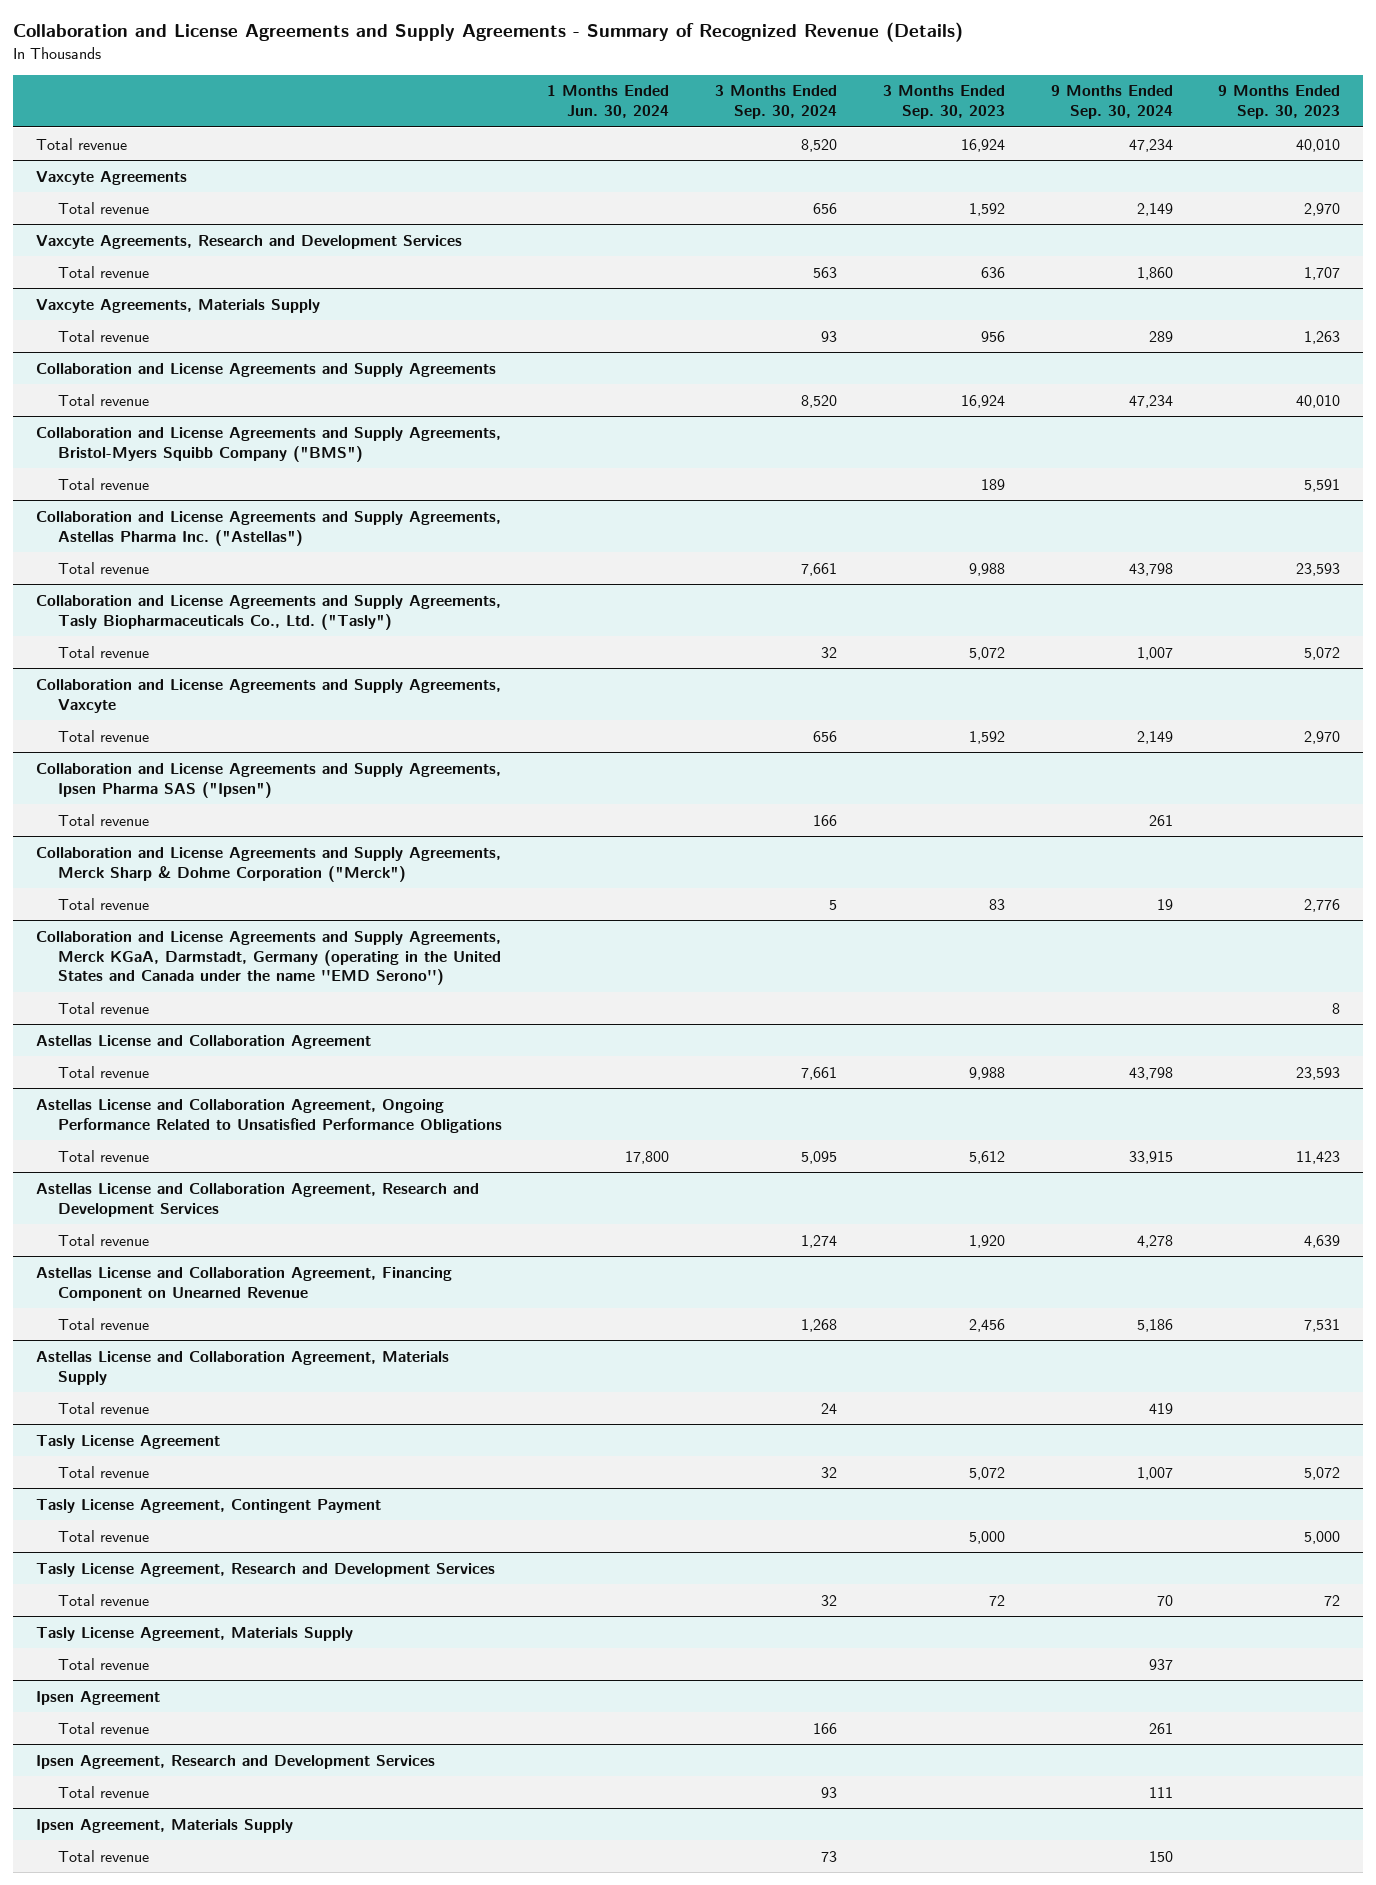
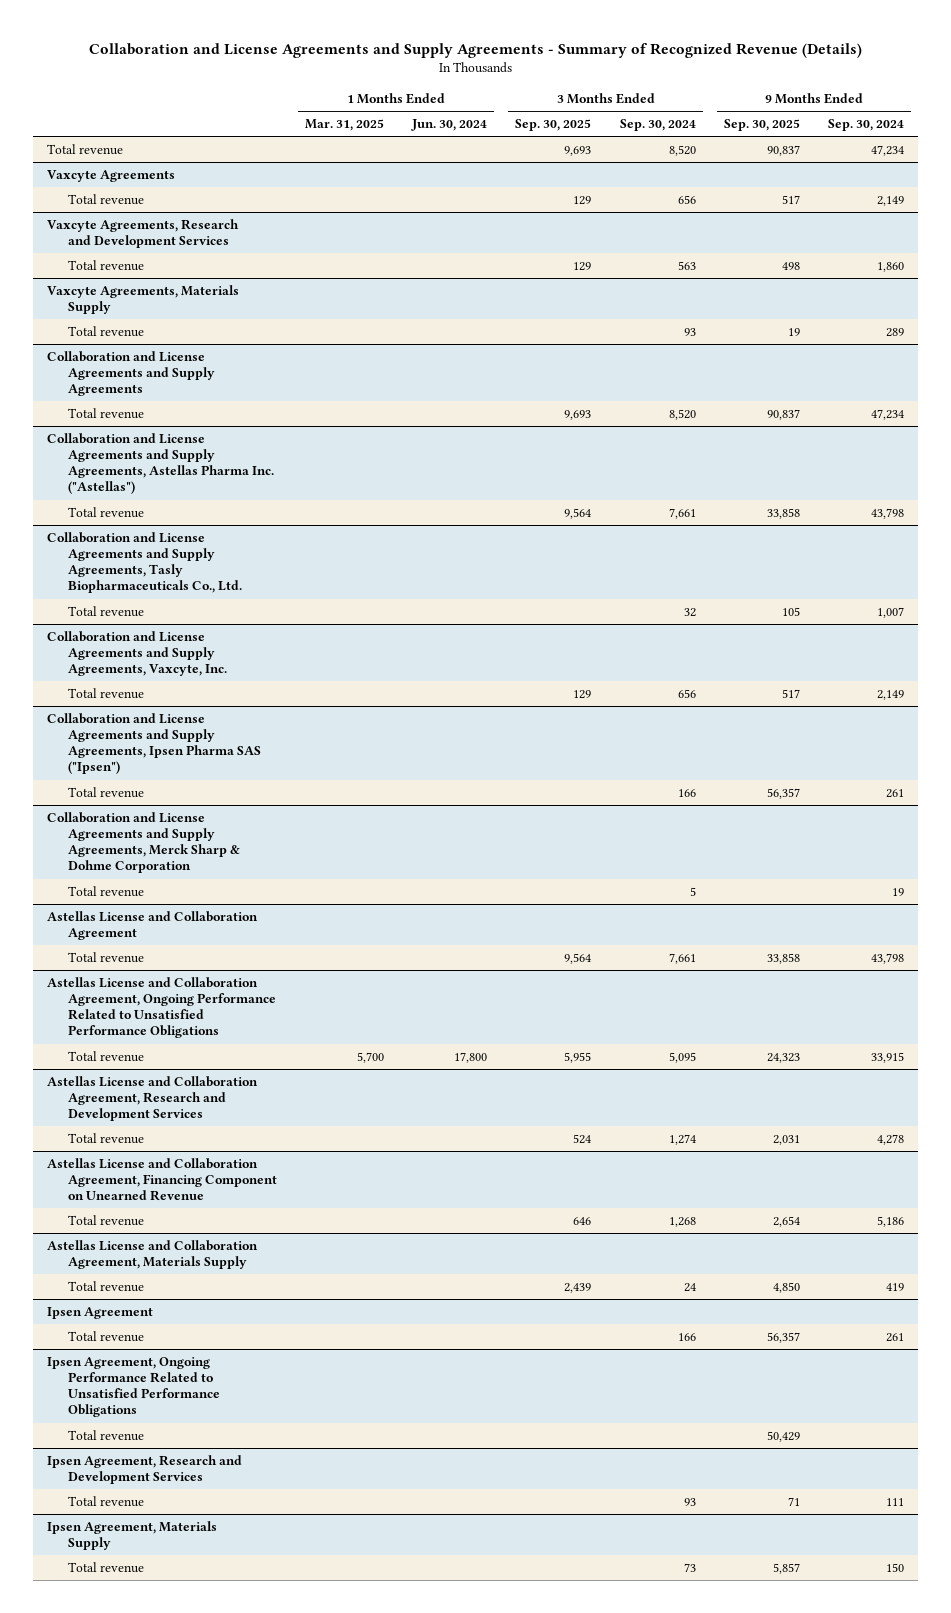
[882,85,1005,120] 3 Months Ended Sep. 30, 2023 -> none
[1218,85,1341,120] 9 Months Ended Sep. 30, 2023 -> none
none -> [304,119,384,132] Mar. 31, 2025
none -> [515,119,592,132] Sep. 30, 2025
none -> [723,119,800,132] Sep. 30, 2025
[35,426,501,462] Collaboration and License Agreements and Supply Agreements, Bristol-Myers Squibb Company ("BMS") -> none
[57,477,149,490] Total revenue -> none
[35,594,501,630] Collaboration and License Agreements and Supply Agreements, Tasly Biopharmaceuticals Co., Ltd. ("Tasly") -> [46,531,242,594] Collaboration and License Agreements and Supply Agreements, Tasly Biopharmaceuticals Co., Ltd.
[35,678,501,713] Collaboration and License Agreements and Supply Agreements, Vaxcyte -> [46,630,227,677] Collaboration and License Agreements and Supply Agreements, Vaxcyte, Inc.
[35,846,501,882] Collaboration and License Agreements and Supply Agreements, Merck Sharp & Dohme Corporation ("Merck") -> [46,811,240,874] Collaboration and License Agreements and Supply Agreements, Merck Sharp & Dohme Corporation
[35,930,501,986] Collaboration and License Agreements and Supply Agreements, Merck KGaA, Darmstadt, Germany (operating in the United States and Canada under the name ''EMD Serono'') -> none
[57,1001,149,1014] Total revenue -> none
[35,1434,220,1449] Tasly License Agreement -> none
[57,1465,149,1478] Total revenue -> none
[35,1498,381,1513] Tasly License Agreement, Contingent Payment -> none
[57,1529,149,1542] Total revenue -> none
[35,1562,495,1577] Tasly License Agreement, Research and Development Services -> none
[57,1593,149,1606] Total revenue -> none
[35,1626,353,1641] Tasly License Agreement, Materials Supply -> none
[57,1657,149,1670] Total revenue -> none
none -> [46,1356,220,1418] Ipsen Agreement, Ongoing Performance Related to Unsatisfied Performance Obligations
none -> [67,1429,144,1441] Total revenue

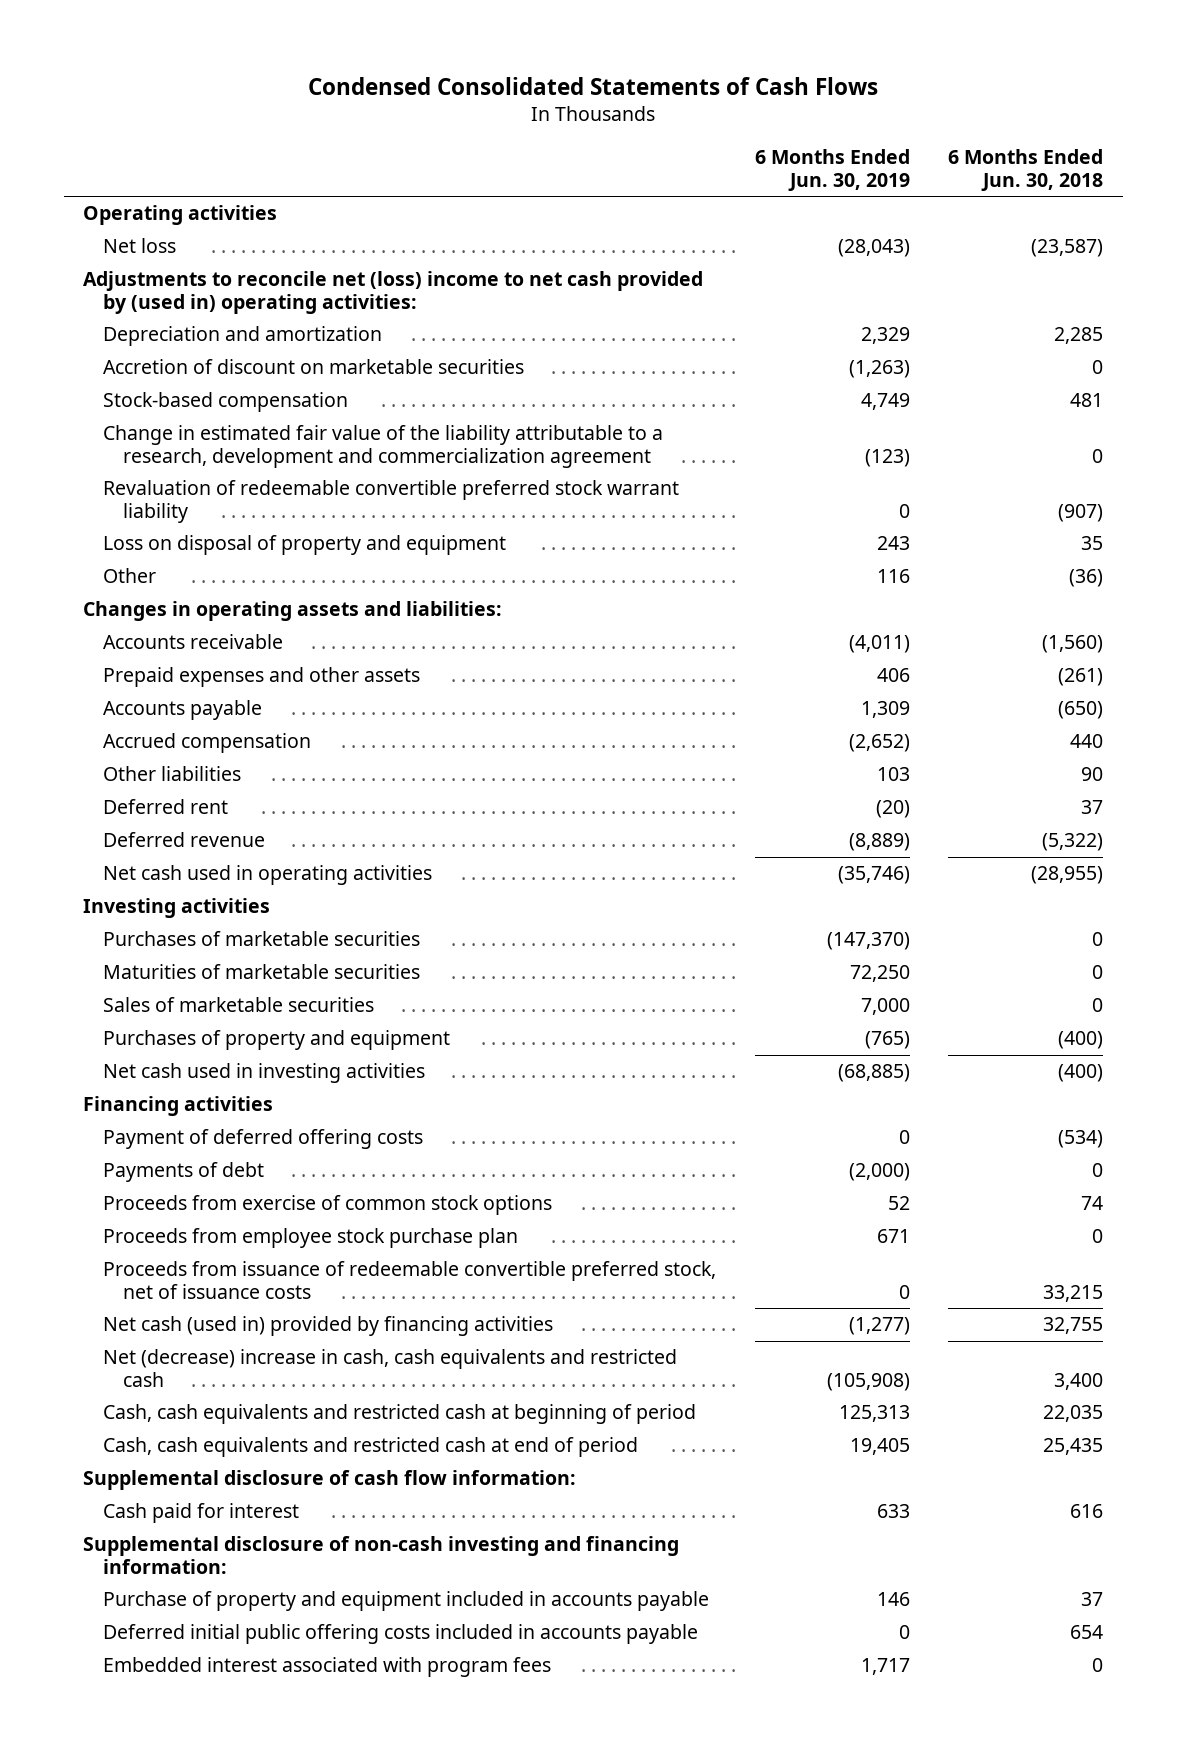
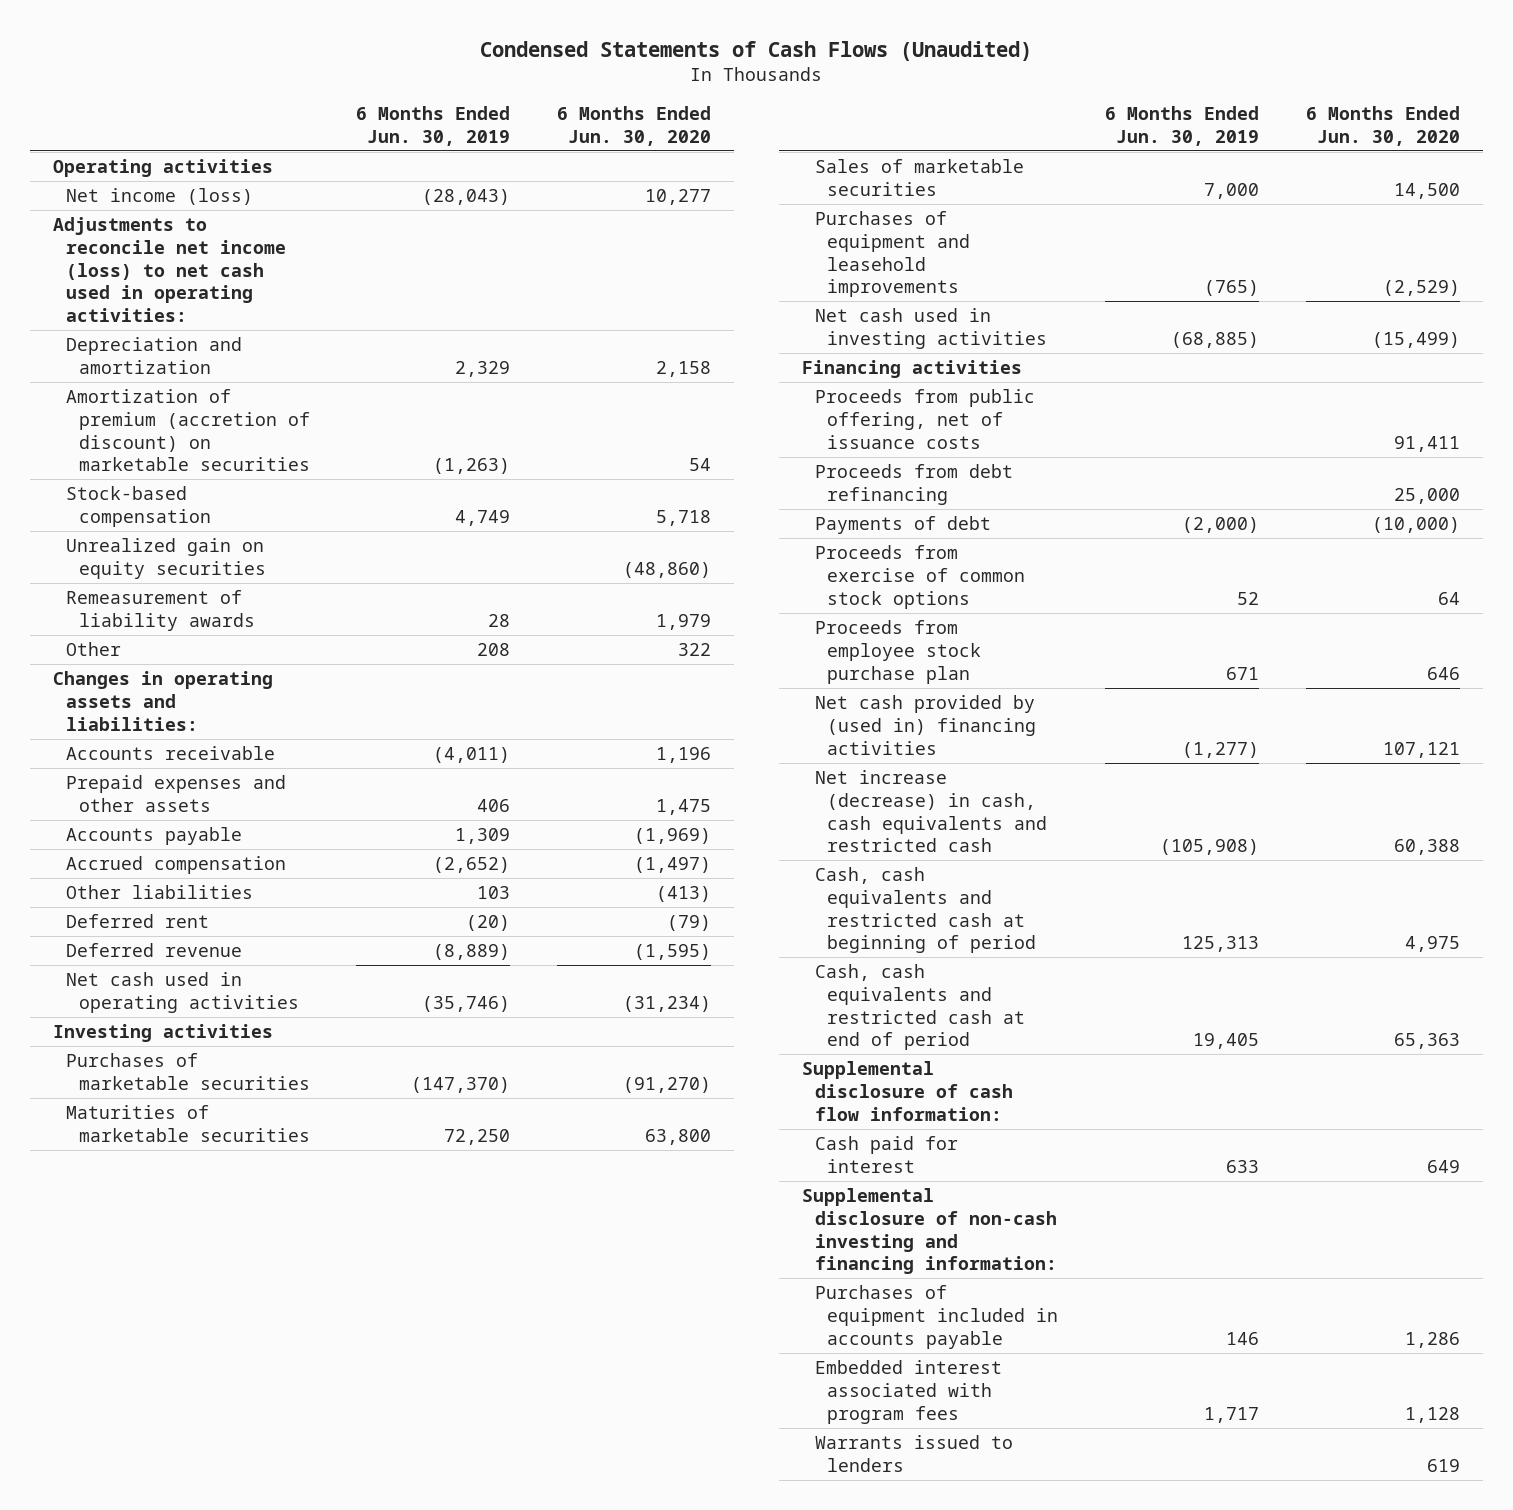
[308,76,879,95] Condensed Consolidated Statements of Cash Flows -> [480,41,1033,62] Condensed Statements of Cash Flows (Unaudited)
[948,149,1104,191] 6 Months Ended Jun. 30, 2018 -> none
none -> [556,105,711,146] 6 Months Ended Jun. 30, 2020
[103,238,177,254] Net loss -> [65,187,253,205] Net income (loss)
[83,271,704,315] Adjustments to reconcile net (loss) income to net cash provided by (used in) operating activities: -> [52,216,286,323] Adjustments to reconcile net income (loss) to net cash used in operating activities:
[103,359,525,375] Accretion of discount on marketable securities -> [65,388,310,472] Amortization of premium (accretion of discount) on marketable securities
[103,425,664,469] Change in estimated fair value of the liability attributable to a research, development and commercialization agreement -> none
[103,480,680,524] Revaluation of redeemable convertible preferred stock warrant liability -> none
[103,535,507,556] Loss on disposal of property and equipment -> none
none -> [65,537,266,579] Unrealized gain on equity securities
none -> [65,589,255,631] Remeasurement of liability awards
[876,569,910,584] 116 -> [477,642,511,656] 208
[103,1030,451,1051] Purchases of property and equipment -> [814,210,971,298] Purchases of equipment and leasehold improvements
[103,1129,424,1150] Payment of deferred offering costs -> none
none -> [814,388,1035,449] Proceeds from public offering, net of issuance costs
none -> [814,463,1013,505] Proceeds from debt refinancing
[103,1261,717,1300] Proceeds from issuance of redeemable convertible preferred stock, net of issuance costs -> none
[103,1316,554,1337] Net cash (used in) provided by financing activities -> [814,694,1037,755] Net cash provided by (used in) financing activities
[103,1349,678,1388] Net (decrease) increase in cash, cash equivalents and restricted cash -> [814,769,1048,853] Net increase (decrease) in cash, cash equivalents and restricted cash
[103,1624,699,1645] Deferred initial public offering costs included in accounts payable -> none
[103,1591,710,1612] Purchase of property and equipment included in accounts payable -> [814,1284,1059,1349] Purchases of equipment included in accounts payable
none -> [814,1434,1013,1472] Warrants issued to lenders

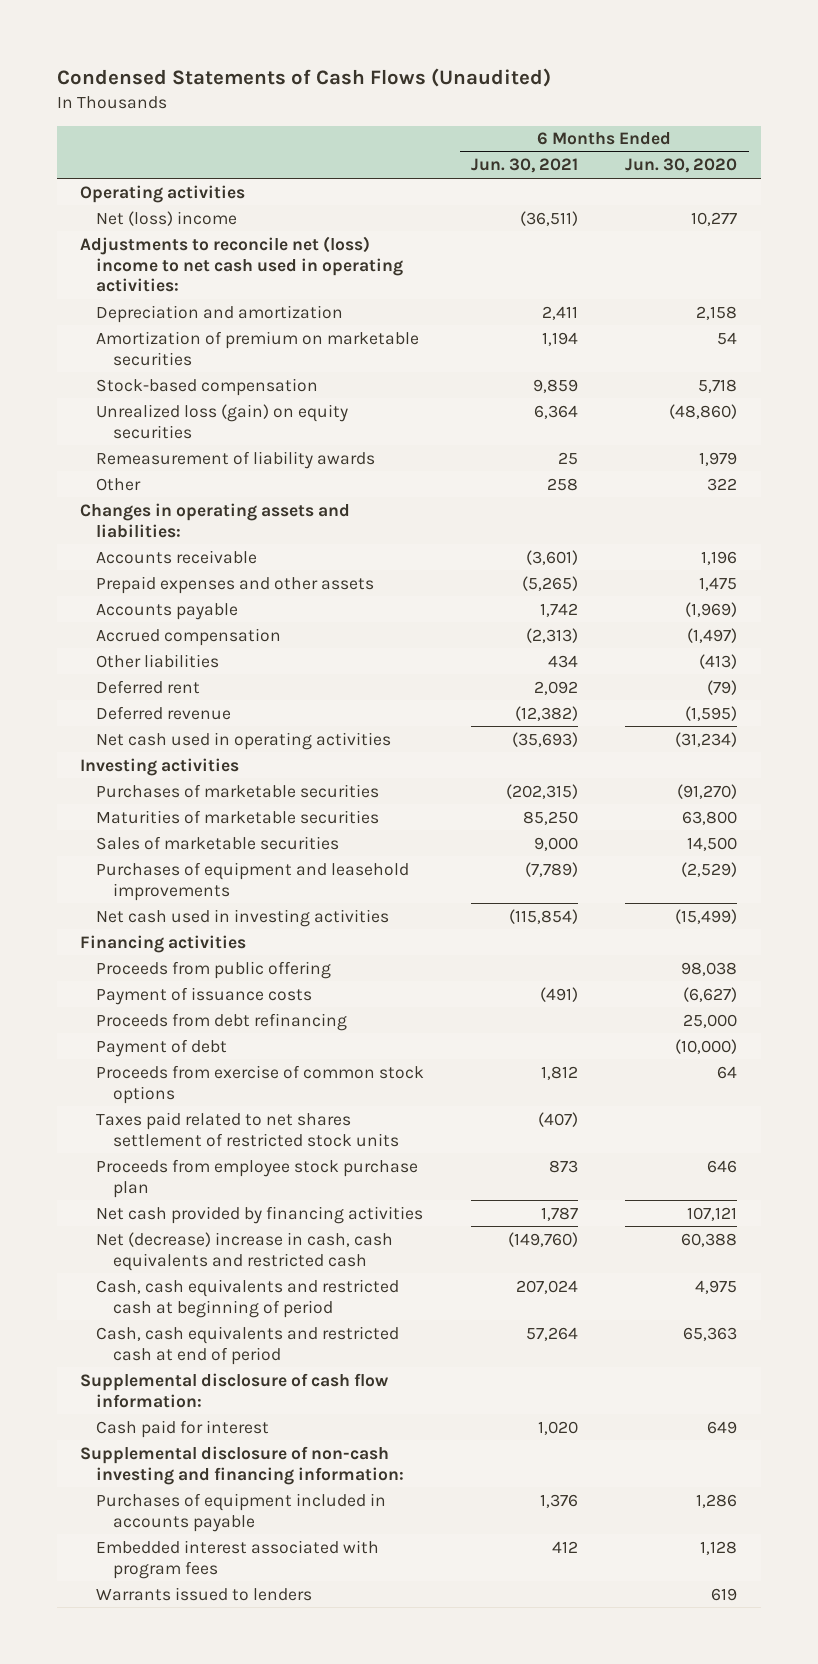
[356,105,511,146] 6 Months Ended Jun. 30, 2019 -> none
none -> [471,158,579,174] Jun. 30, 2021
[65,187,253,205] Net income (loss) -> [96,210,238,226] Net (loss) income
[52,216,286,323] Adjustments to reconcile net income (loss) to net cash used in operating activities: -> [80,235,404,293] Adjustments to reconcile net (loss) income to net cash used in operating activities:
[65,388,310,472] Amortization of premium (accretion of discount) on marketable securities -> [96,330,420,366] Amortization of premium on marketable securities
[65,537,266,579] Unrealized gain on equity securities -> [96,403,349,439] Unrealized loss (gain) on equity securities
[814,388,1035,449] Proceeds from public offering, net of issuance costs -> [96,960,332,979] Proceeds from public offering
[1393,435,1460,452] 91,411 -> [681,961,738,976] 98,038
none -> [96,986,313,1005] Payment of issuance costs
[814,515,991,534] Payments of debt -> [96,1038,228,1057] Payment of debt
none -> [96,1111,399,1147] Taxes paid related to net shares settlement of restricted stock units
[814,694,1037,755] Net cash provided by (used in) financing activities -> [96,1205,424,1224] Net cash provided by financing activities
[814,769,1048,853] Net increase (decrease) in cash, cash equivalents and restricted cash -> [96,1231,394,1271] Net (decrease) increase in cash, cash equivalents and restricted cash

